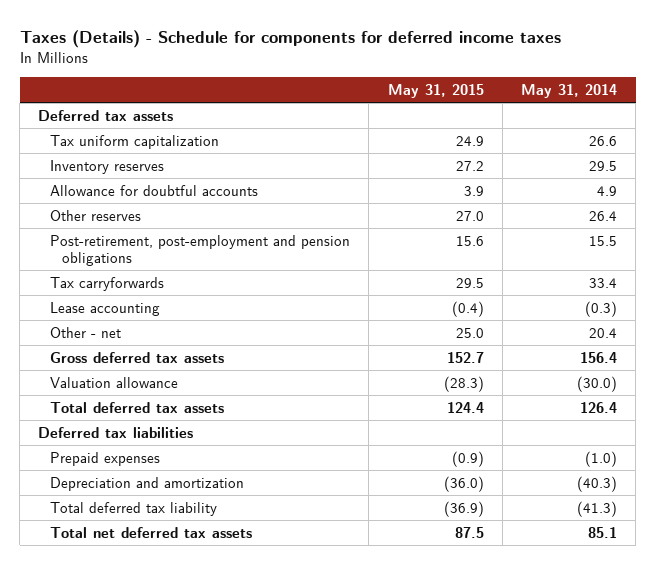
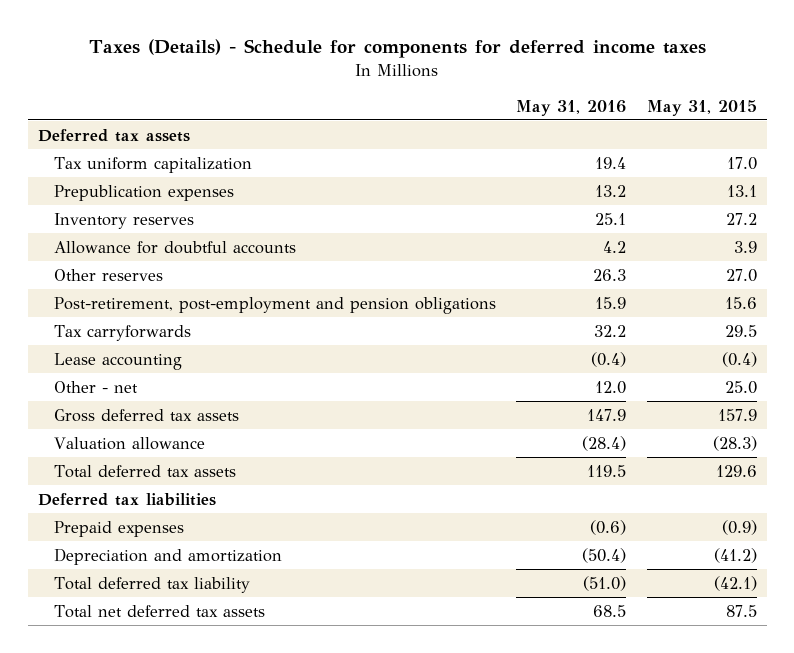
[520,84,617,99] May 31, 2014 -> none
none -> [516,99,627,116] May 31, 2016
[455,135,484,146] 24.9 -> [726,156,757,170] 17.0
none -> [54,184,235,201] Prepublication expenses
[446,351,484,363] 152.7 -> [717,408,757,421] 157.9
[446,401,484,413] 124.4 -> [715,464,757,477] 129.6
[443,475,484,492] (36.0) -> [713,547,757,563] (41.2)
[443,500,484,517] (36.9) -> [713,575,757,591] (42.1)

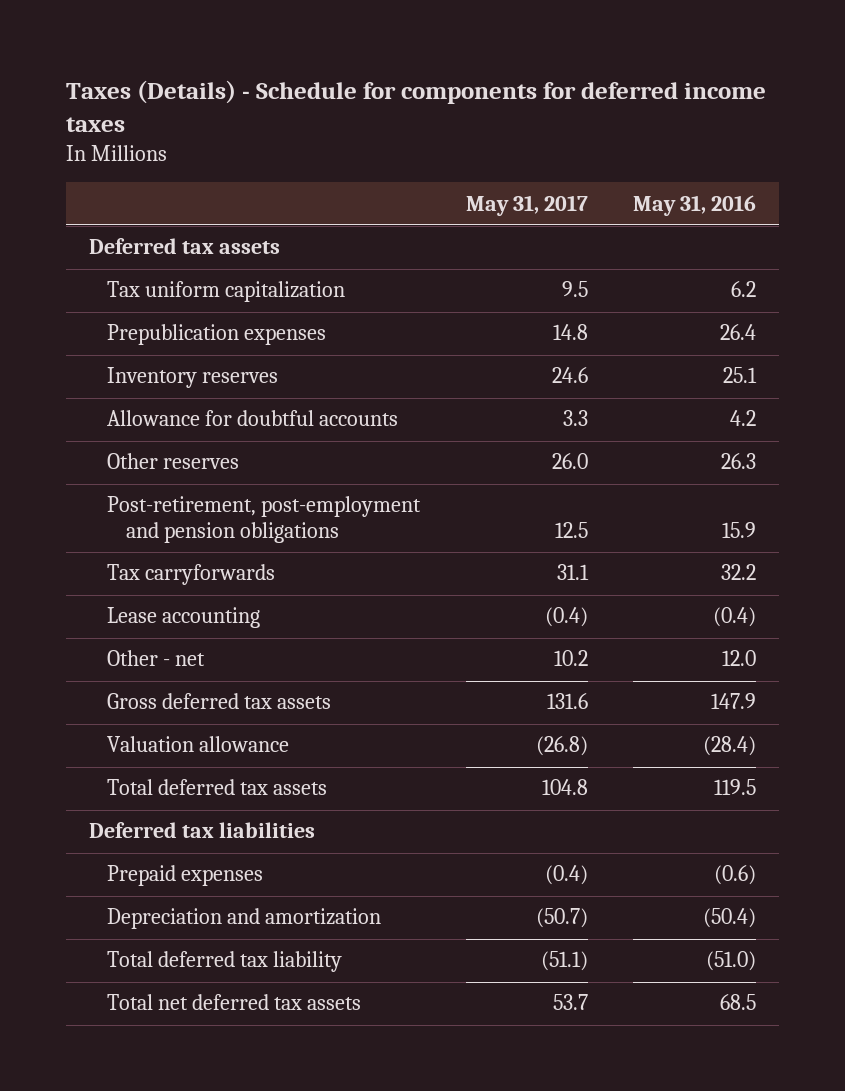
[646,99,757,116] May 31, 2015 -> none
none -> [465,194,588,216] May 31, 2017
[595,156,627,169] 19.4 -> [731,281,757,298] 6.2
[595,184,627,197] 13.2 -> [720,324,757,341] 26.4

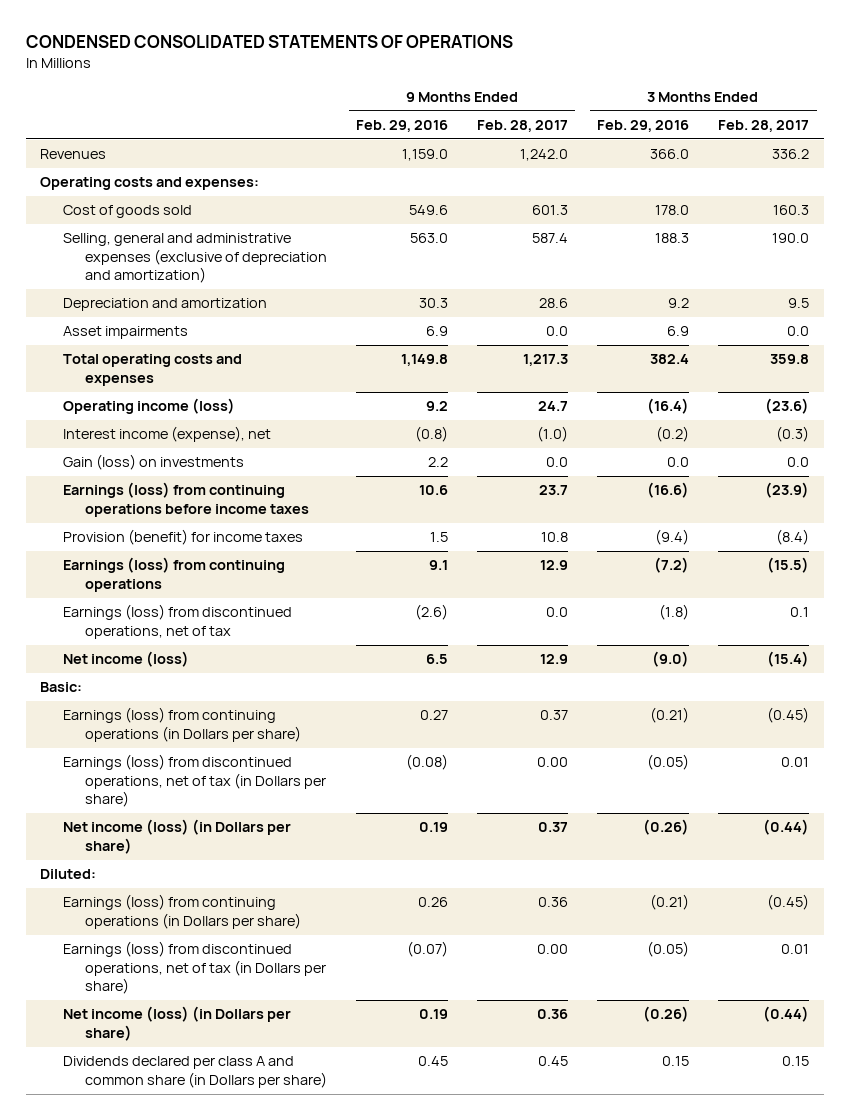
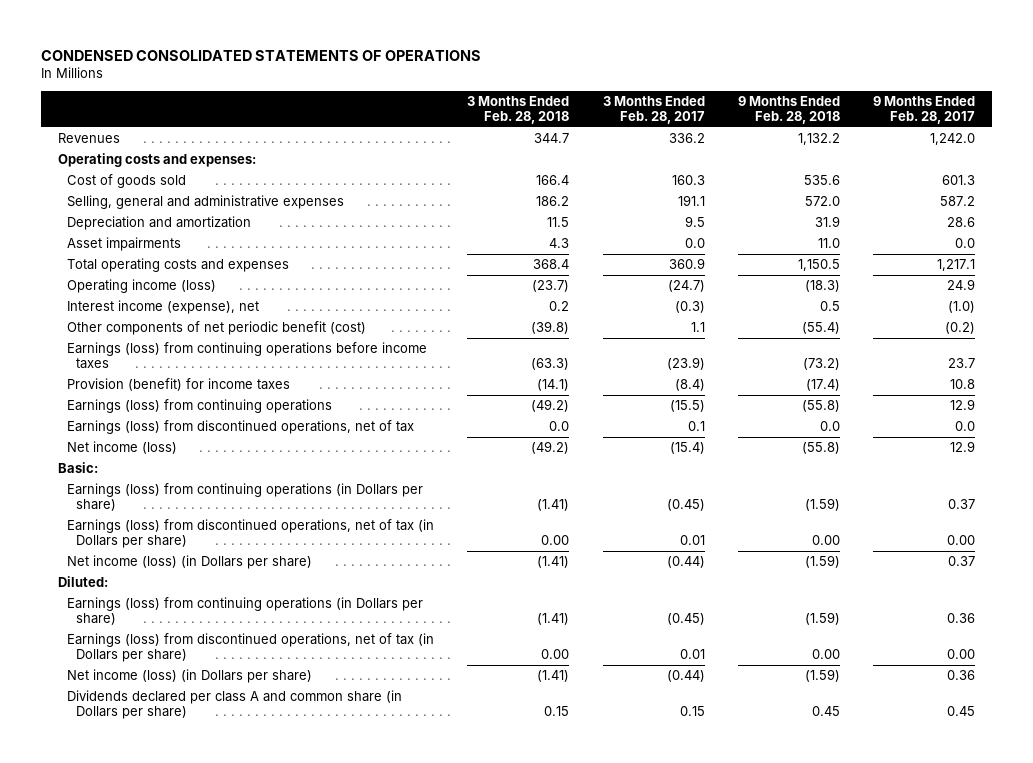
[356,120,449,133] Feb. 29, 2016 -> none
[597,120,690,133] Feb. 29, 2016 -> none
none -> [467,95,570,125] 3 Months Ended Feb. 28, 2018
none -> [738,95,841,125] 9 Months Ended Feb. 28, 2018
[62,233,328,284] Selling, general and administrative expenses (exclusive of depreciation and amortization) -> [67,194,345,209] Selling, general and administrative expenses
[532,233,569,244] 587.4 -> [940,195,976,206] 587.2
[772,233,810,244] 190.0 -> [677,194,705,206] 191.1
[523,354,569,367] 1,217.3 -> [937,258,976,271] 1,217.1
[770,354,810,365] 359.8 -> [668,257,705,269] 360.9
[538,401,569,412] 24.7 -> [947,278,976,290] 24.9
[765,398,810,415] (23.6) -> [667,279,705,292] (24.7)
[62,454,244,471] Gain (loss) on investments -> none
none -> [67,320,367,335] Other components of net periodic benefit (cost)

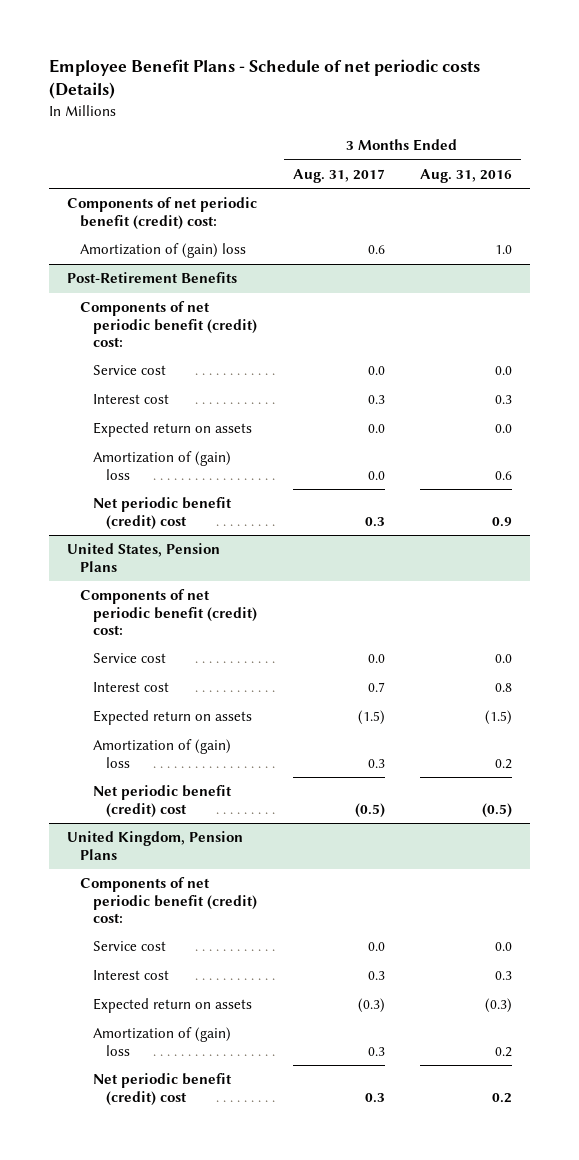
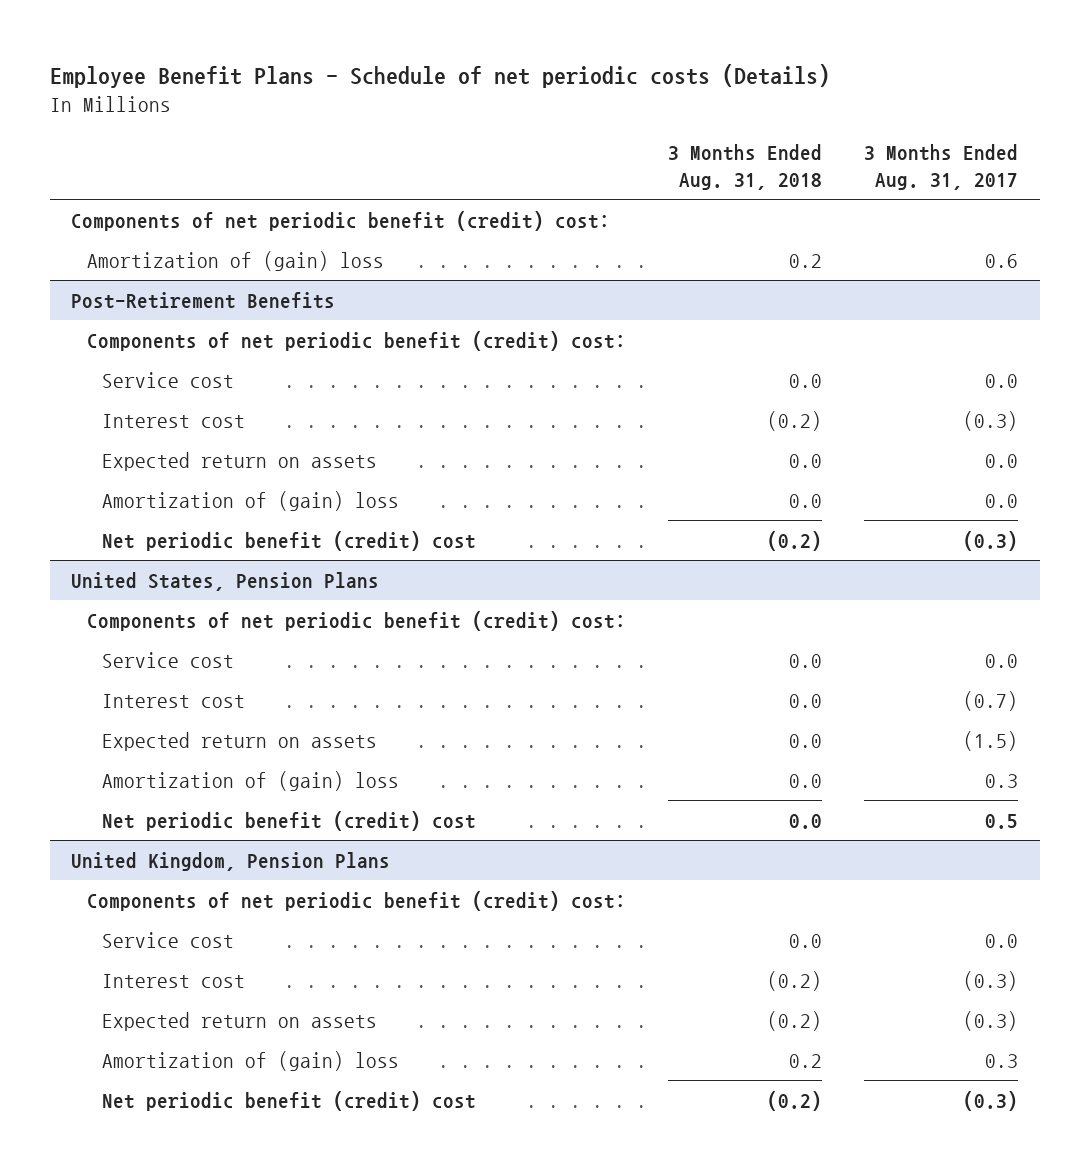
[420,168,513,183] Aug. 31, 2016 -> none
none -> [668,144,823,191] 3 Months Ended Aug. 31, 2018
[367,395,385,405] 0.3 -> [963,410,1019,431] (0.3)
[364,516,385,527] 0.3 -> [963,530,1019,551] (0.3)
[367,682,385,693] 0.7 -> [963,690,1019,711] (0.7)
[354,802,385,818] (0.5) -> [985,813,1019,829] 0.5
[367,971,385,981] 0.3 -> [963,970,1019,991] (0.3)
[364,1092,385,1103] 0.3 -> [963,1090,1019,1111] (0.3)

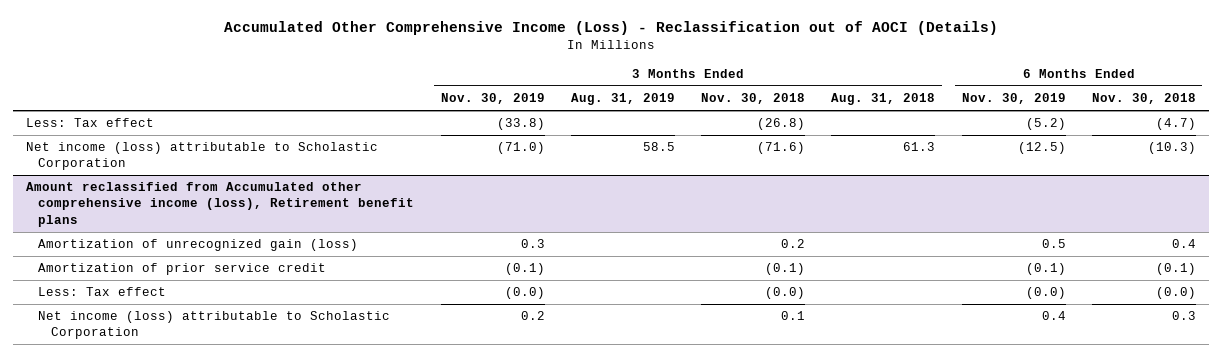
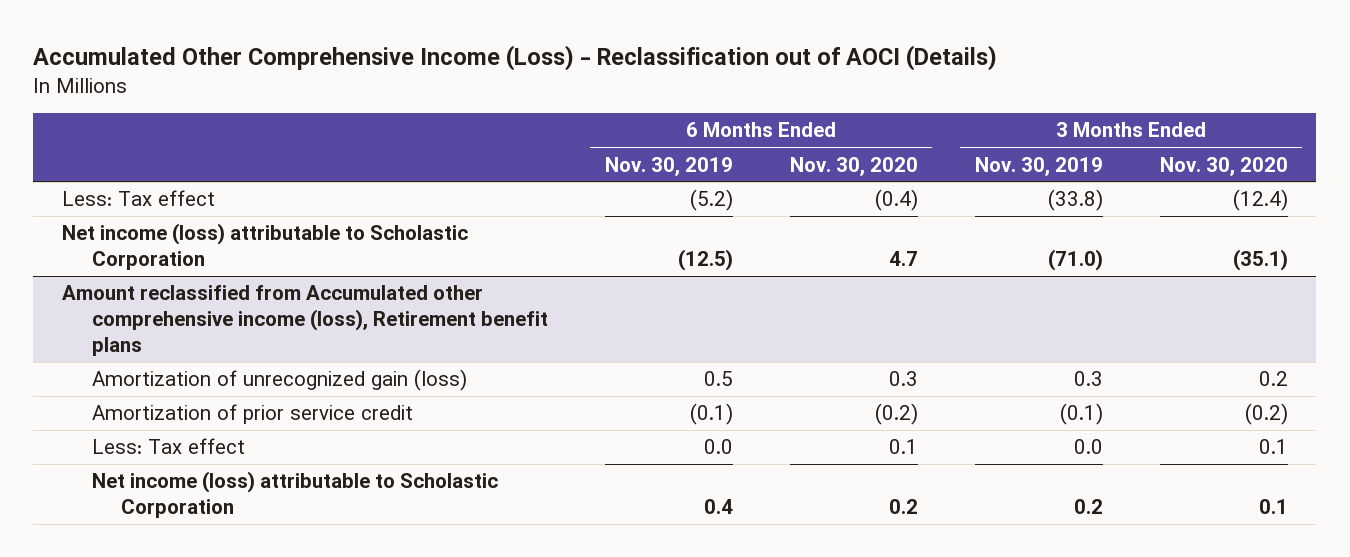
[570,93,675,106] Aug. 31, 2019 -> none
[701,93,806,105] Nov. 30, 2018 -> none
[831,93,936,106] Aug. 31, 2018 -> none
[1091,93,1196,105] Nov. 30, 2018 -> none
none -> [789,156,918,176] Nov. 30, 2020
none -> [1159,156,1288,176] Nov. 30, 2020
[504,287,545,300] (0.0) -> [1073,439,1103,455] 0.0
[1025,287,1066,300] (0.0) -> [703,439,733,455] 0.0

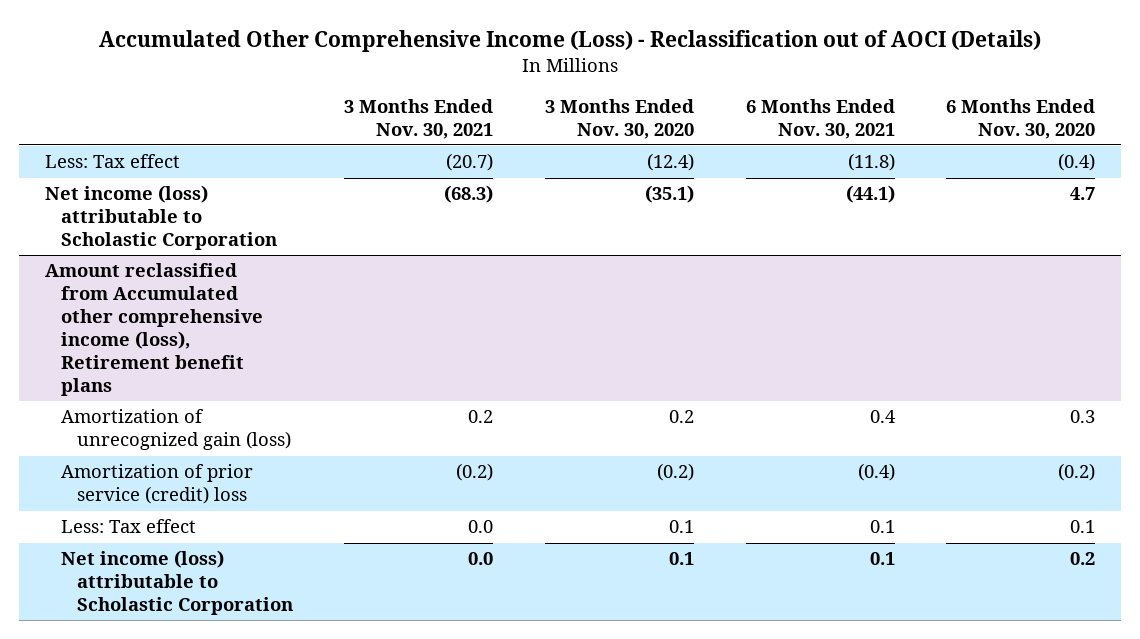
[604,156,733,176] Nov. 30, 2019 -> none
[974,156,1103,176] Nov. 30, 2019 -> none
none -> [344,98,494,139] 3 Months Ended Nov. 30, 2021
none -> [745,98,895,139] 6 Months Ended Nov. 30, 2021
[91,404,413,425] Amortization of prior service credit -> [60,464,253,505] Amortization of prior service (credit) loss

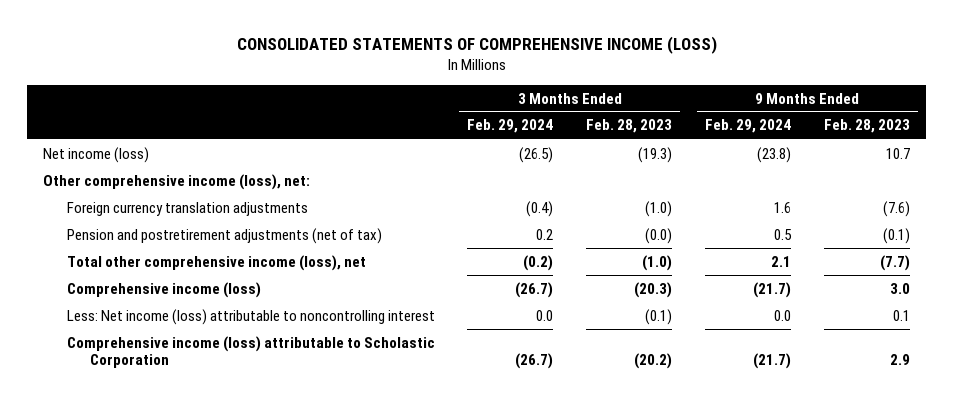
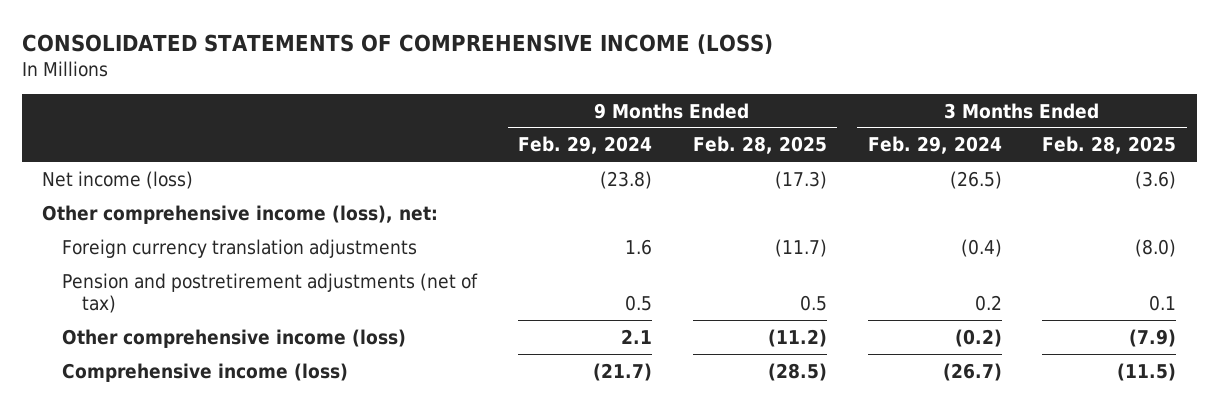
[586,119,673,134] Feb. 28, 2023 -> none
[823,119,910,134] Feb. 28, 2023 -> none
none -> [692,136,827,155] Feb. 28, 2025
none -> [1042,136,1177,155] Feb. 28, 2025
[66,254,366,271] Total other comprehensive income (loss), net -> [61,328,406,348] Other comprehensive income (loss)
[66,308,435,325] Less: Net income (loss) attributable to noncontrolling interest -> none
[66,335,435,368] Comprehensive income (loss) attributable to Scholastic Corporation -> none

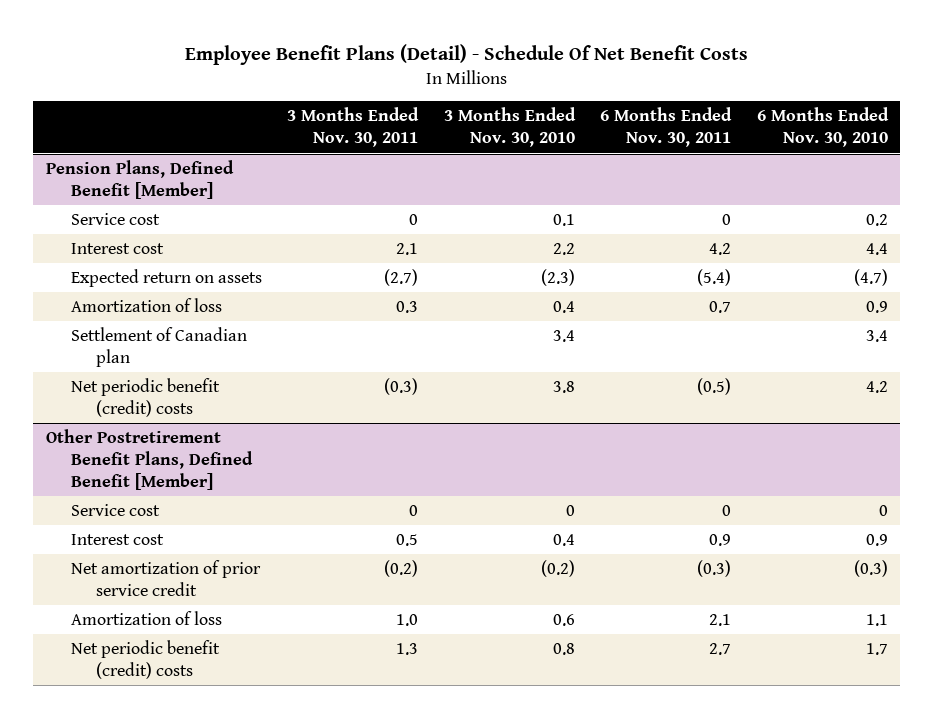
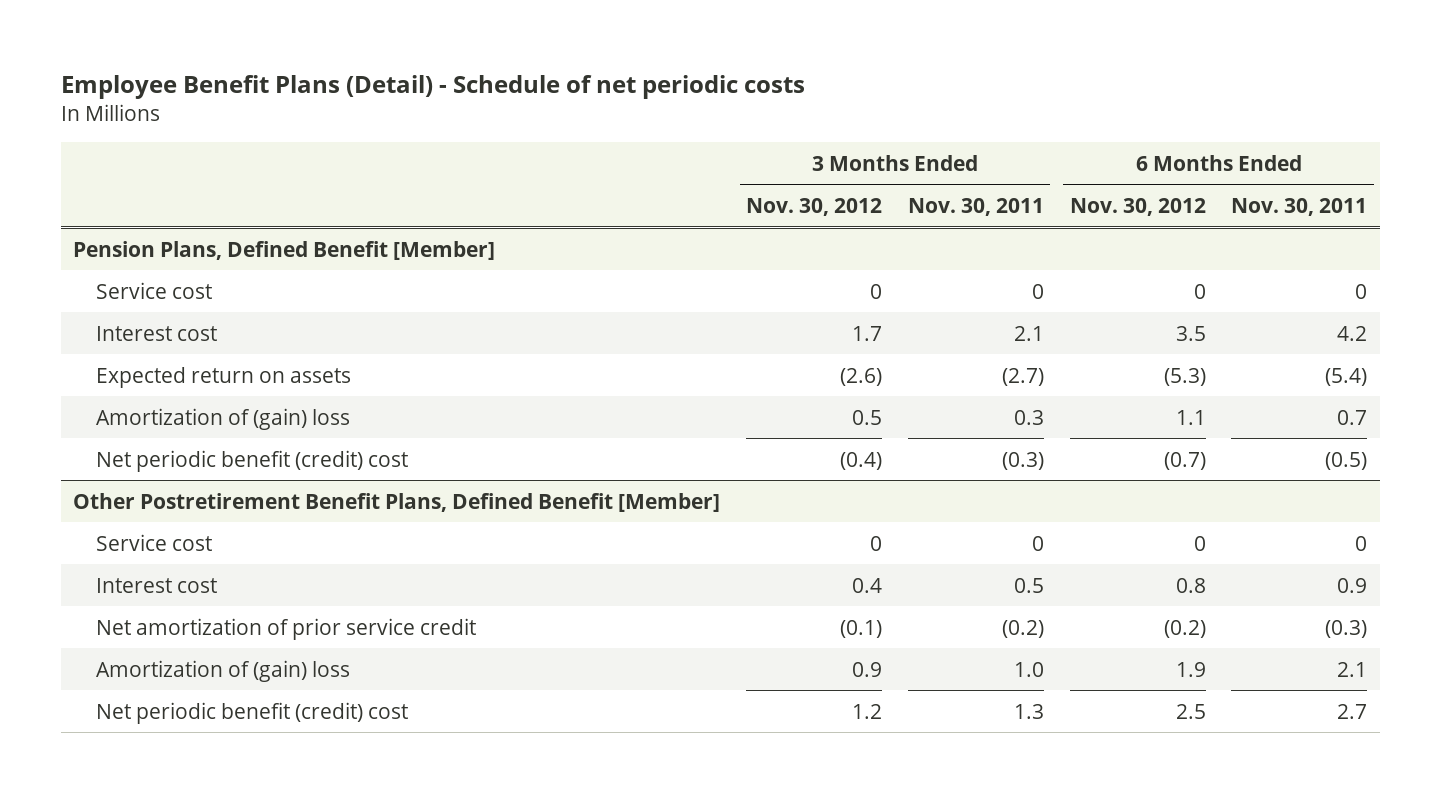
[184,44,748,66] Employee Benefit Plans (Detail) - Schedule Of Net Benefit Costs -> [60,75,805,100] Employee Benefit Plans (Detail) - Schedule of net periodic costs
[443,107,576,148] 3 Months Ended Nov. 30, 2010 -> none
[756,107,889,148] 6 Months Ended Nov. 30, 2010 -> none
none -> [746,198,883,217] Nov. 30, 2012
none -> [1069,198,1206,217] Nov. 30, 2012
[70,326,247,368] Settlement of Canadian plan -> none
[70,297,222,312] Amortization of loss -> [96,407,351,430] Amortization of (gain) loss
[70,377,220,418] Net periodic benefit (credit) costs -> [96,449,409,472] Net periodic benefit (credit) cost
[70,610,222,625] Amortization of loss -> [96,659,351,682] Amortization of (gain) loss
[70,639,220,680] Net periodic benefit (credit) costs -> [96,701,409,724] Net periodic benefit (credit) cost

